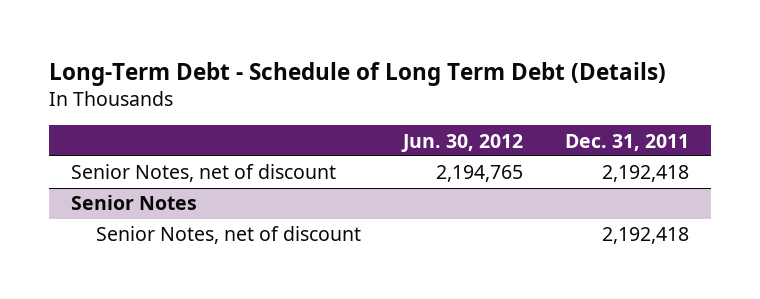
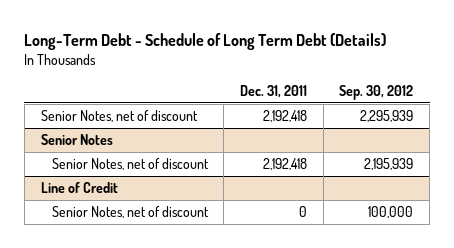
[401,133,524,152] Jun. 30, 2012 -> none
none -> [339,84,414,100] Sep. 30, 2012
none -> [40,181,118,193] Line of Credit
none -> [51,205,209,218] Senior Notes, net of discount

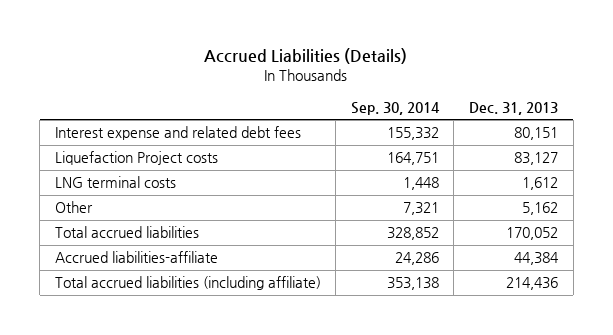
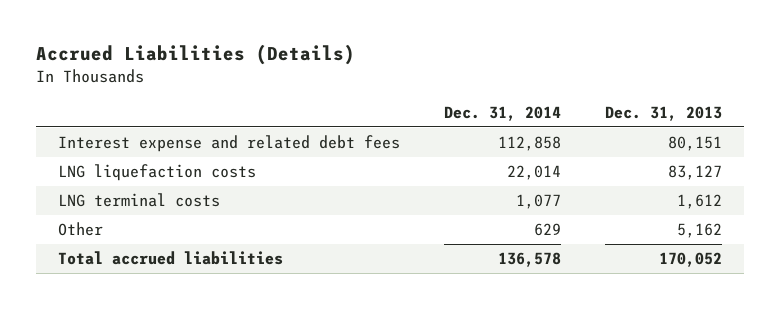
[350,101,440,115] Sep. 30, 2014 -> none
none -> [443,105,561,121] Dec. 31, 2014
[54,151,218,166] Liquefaction Project costs -> [57,163,256,181] LNG liquefaction costs
[54,251,218,264] Accrued liabilities-affiliate -> none
[54,276,321,291] Total accrued liabilities (including affiliate) -> none

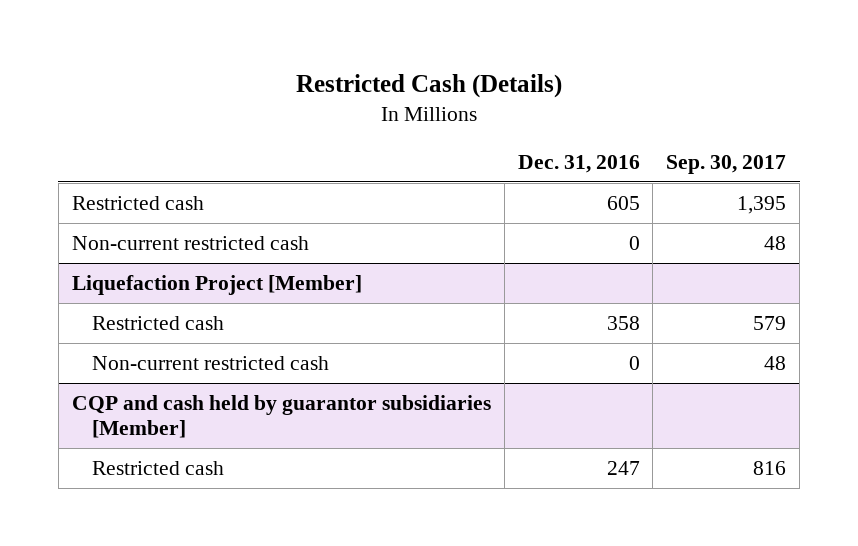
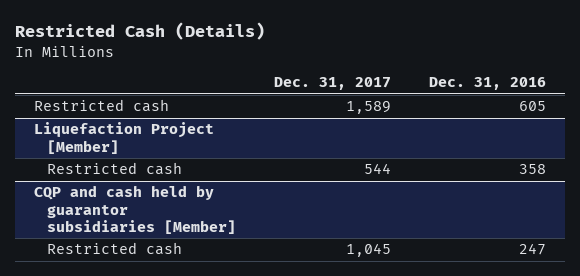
[666,155,787,175] Sep. 30, 2017 -> none
none -> [273,77,391,91] Dec. 31, 2017
[71,235,309,250] Non-current restricted cash -> none
[91,355,329,370] Non-current restricted cash -> none

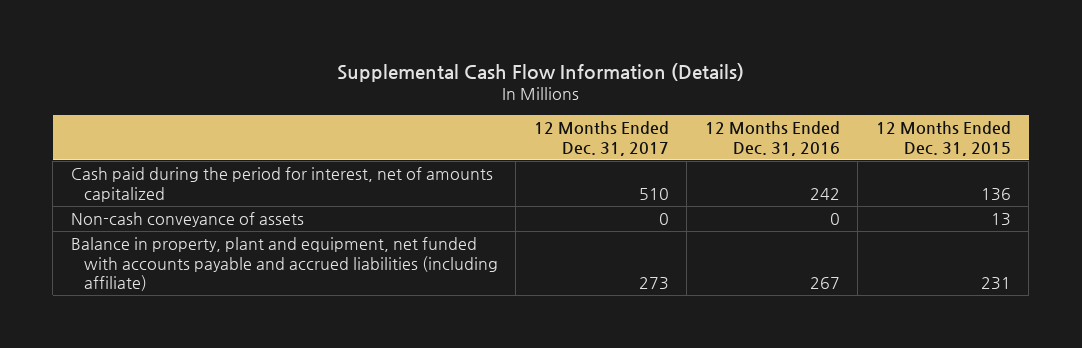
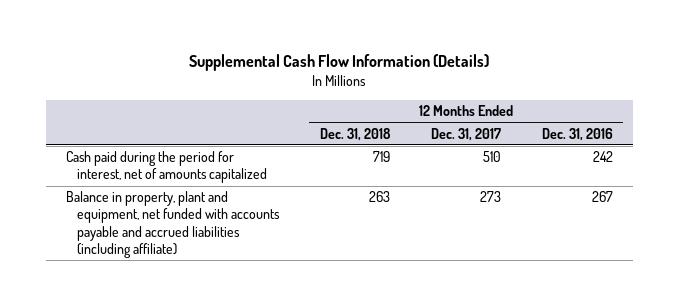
[875,121,1011,156] 12 Months Ended Dec. 31, 2015 -> none
none -> [319,127,391,141] Dec. 31, 2018
[70,212,304,228] Non-cash conveyance of assets -> none

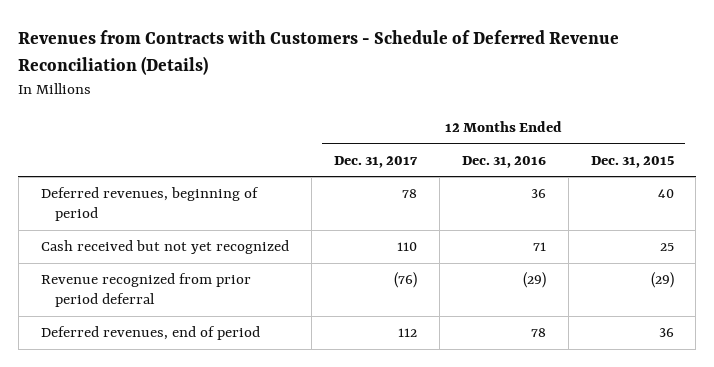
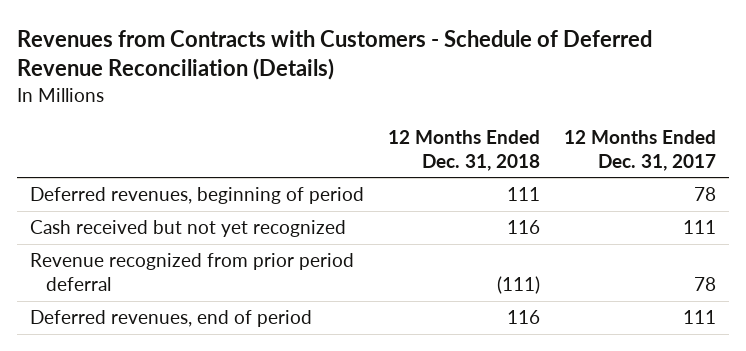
[461,155,546,168] Dec. 31, 2016 -> none
[590,155,674,168] Dec. 31, 2015 -> none
none -> [387,130,540,171] 12 Months Ended Dec. 31, 2018
[396,242,417,252] 110 -> [683,220,717,235] 111
[393,272,417,289] (76) -> [694,276,717,291] 78
[397,328,417,338] 112 -> [683,310,717,325] 111

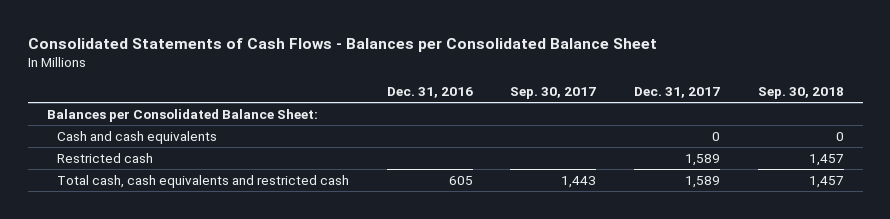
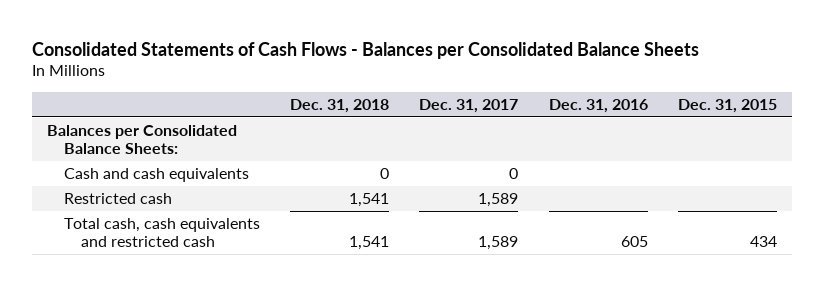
[27,37,657,52] Consolidated Statements of Cash Flows - Balances per Consolidated Balance Sheet -> [32,41,700,59] Consolidated Statements of Cash Flows - Balances per Consolidated Balance Sheets
[510,87,597,100] Sep. 30, 2017 -> none
[757,87,844,100] Sep. 30, 2018 -> none
none -> [290,98,390,113] Dec. 31, 2018
none -> [677,98,777,113] Dec. 31, 2015
[46,108,318,122] Balances per Consolidated Balance Sheet: -> [47,125,238,154] Balances per Consolidated Balance Sheets:

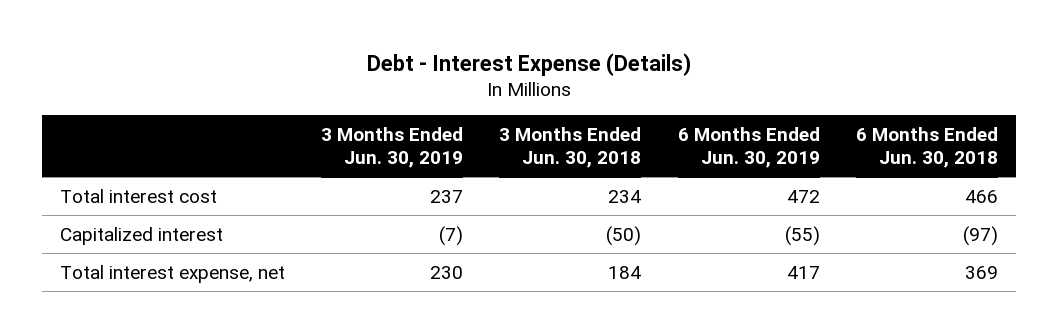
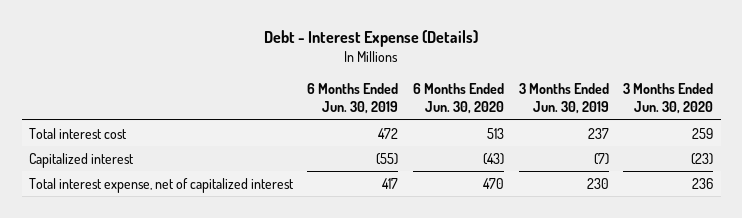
[499,126,642,168] 3 Months Ended Jun. 30, 2018 -> none
[855,126,998,168] 6 Months Ended Jun. 30, 2018 -> none
none -> [413,83,505,115] 6 Months Ended Jun. 30, 2020
none -> [623,83,714,115] 3 Months Ended Jun. 30, 2020
[59,264,285,283] Total interest expense, net -> [28,177,294,193] Total interest expense, net of capitalized interest

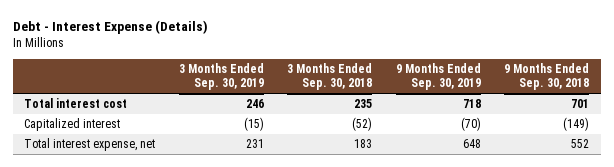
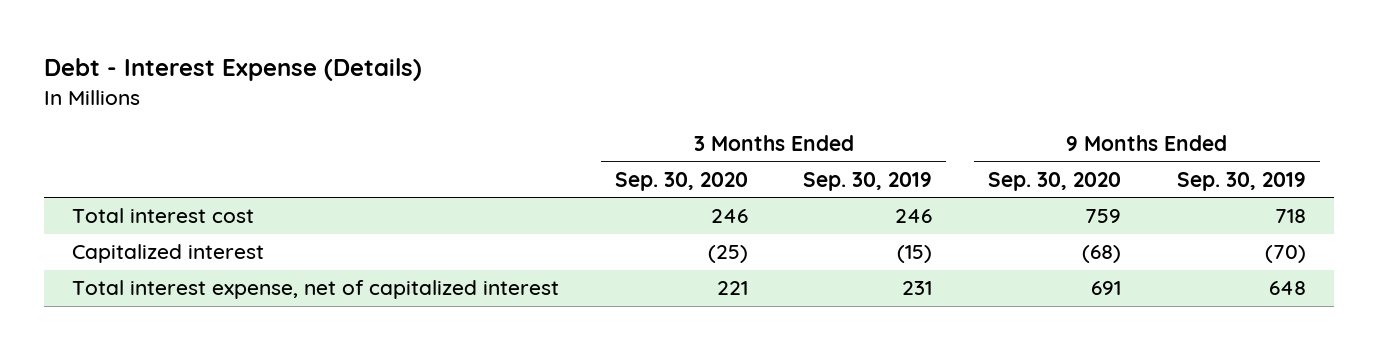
[287,63,373,91] 3 Months Ended Sep. 30, 2018 -> none
[504,63,590,91] 9 Months Ended Sep. 30, 2018 -> none
none -> [614,171,748,191] Sep. 30, 2020
none -> [988,171,1122,191] Sep. 30, 2020
[24,138,156,152] Total interest expense, net -> [71,280,559,300] Total interest expense, net of capitalized interest

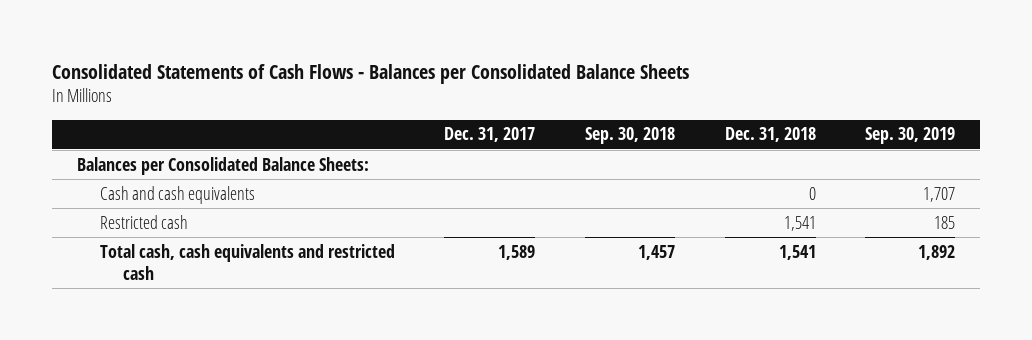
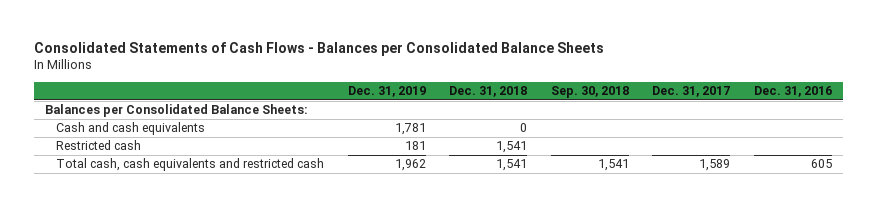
[865,127,956,145] Sep. 30, 2019 -> none
none -> [347,86,426,98] Dec. 31, 2019
none -> [753,86,832,98] Dec. 31, 2016
[638,244,676,260] 1,457 -> [597,159,629,172] 1,541

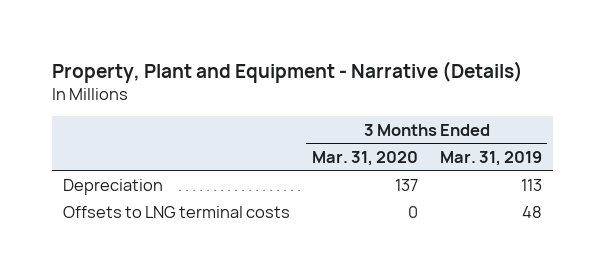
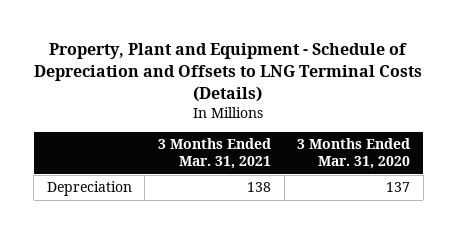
[52,60,524,83] Property, Plant and Equipment - Narrative (Details) -> [34,43,423,102] Property, Plant and Equipment - Schedule of Depreciation and Offsets to LNG Terminal Costs (Details)
[439,150,542,166] Mar. 31, 2019 -> none
none -> [157,138,271,170] 3 Months Ended Mar. 31, 2021
[63,205,291,218] Offsets to LNG terminal costs -> none

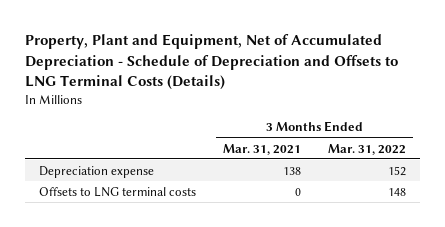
[34,43,423,102] Property, Plant and Equipment - Schedule of Depreciation and Offsets to LNG Terminal Costs (Details) -> [25,34,399,90] Property, Plant and Equipment, Net of Accumulated Depreciation - Schedule of Depreciation and Offsets to LNG Terminal Costs (Details)
[297,138,411,170] 3 Months Ended Mar. 31, 2020 -> none
none -> [328,143,407,155] Mar. 31, 2022
[46,181,132,197] Depreciation -> [38,165,154,178] Depreciation expense
none -> [38,186,196,197] Offsets to LNG terminal costs

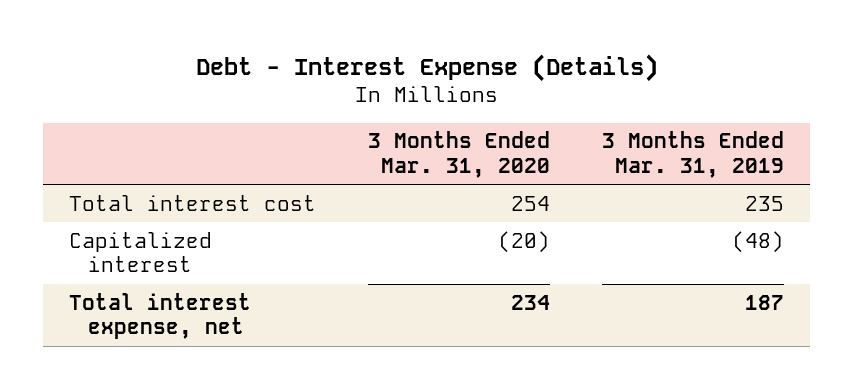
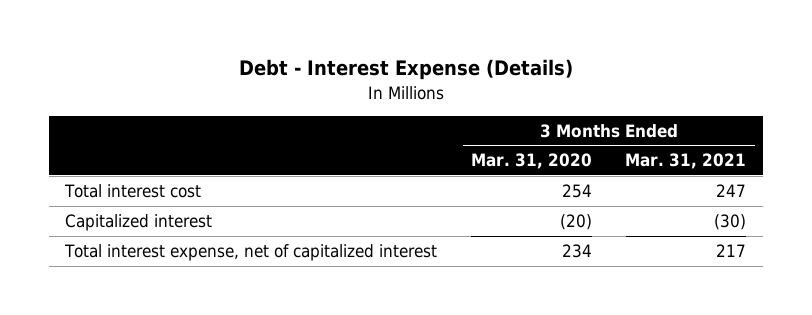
[601,131,784,178] 3 Months Ended Mar. 31, 2019 -> none
none -> [625,153,747,170] Mar. 31, 2021
[69,292,252,340] Total interest expense, net -> [64,244,438,262] Total interest expense, net of capitalized interest

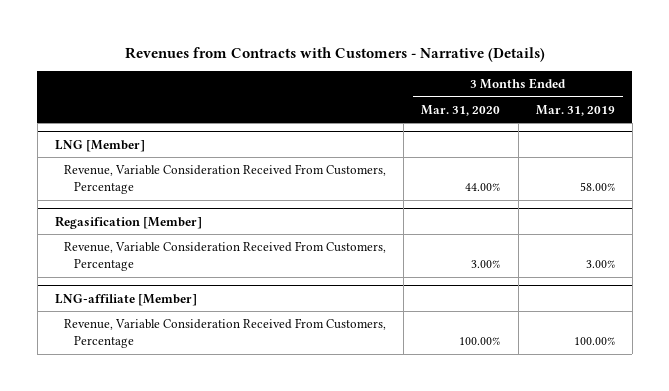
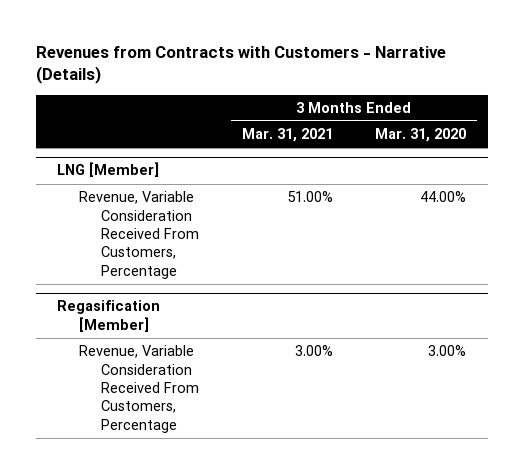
[535,104,615,116] Mar. 31, 2019 -> none
none -> [241,128,333,143] Mar. 31, 2021
[54,293,197,306] LNG-affiliate [Member] -> none
[64,318,387,349] Revenue, Variable Consideration Received From Customers, Percentage -> none

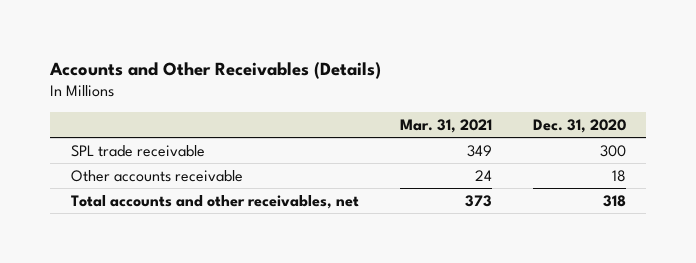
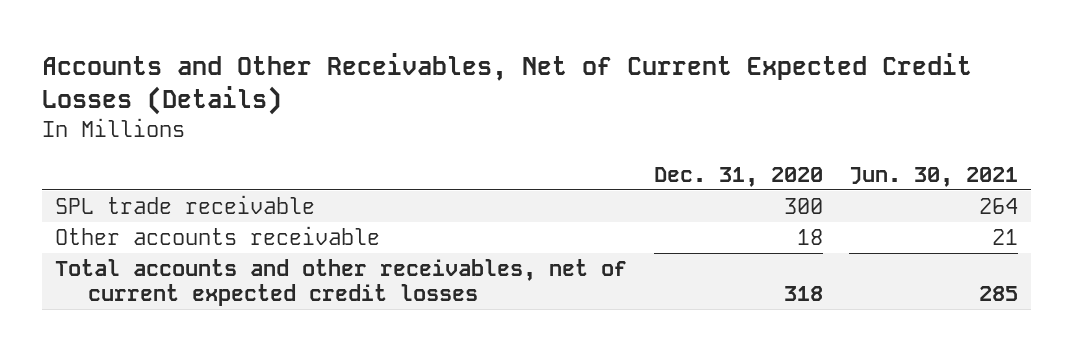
[49,61,382,79] Accounts and Other Receivables (Details) -> [42,53,973,116] Accounts and Other Receivables, Net of Current Expected Credit Losses (Details)
[399,119,492,134] Mar. 31, 2021 -> none
none -> [849,166,1019,187] Jun. 30, 2021
[70,194,359,209] Total accounts and other receivables, net -> [55,259,628,306] Total accounts and other receivables, net of current expected credit losses

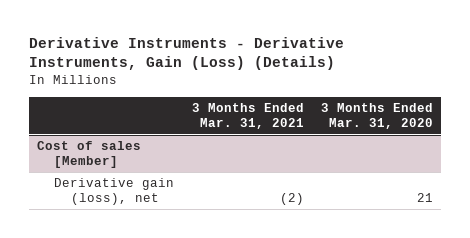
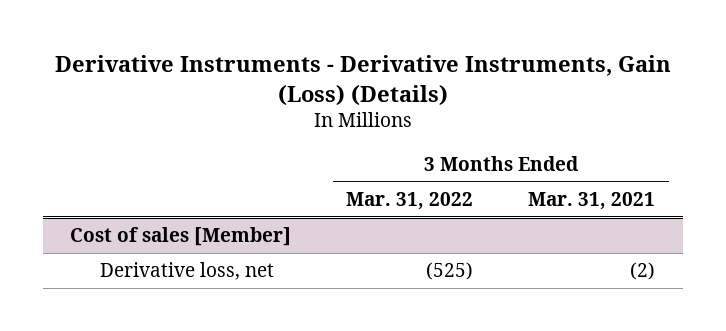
[320,103,433,129] 3 Months Ended Mar. 31, 2020 -> none
none -> [346,191,474,210] Mar. 31, 2022
[54,178,175,205] Derivative gain (loss), net -> [99,262,274,281] Derivative loss, net

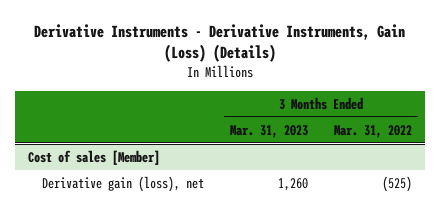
[528,191,656,210] Mar. 31, 2021 -> none
none -> [230,124,309,138] Mar. 31, 2023
[99,262,274,281] Derivative loss, net -> [42,175,205,192] Derivative gain (loss), net

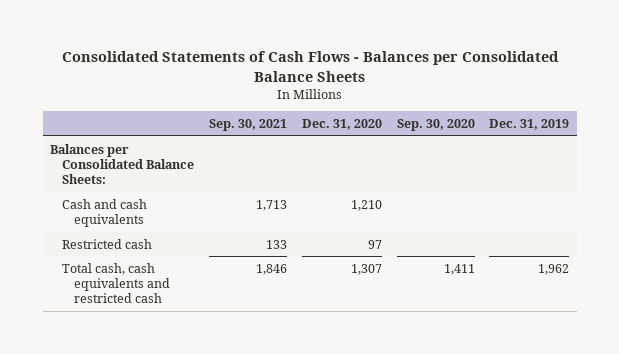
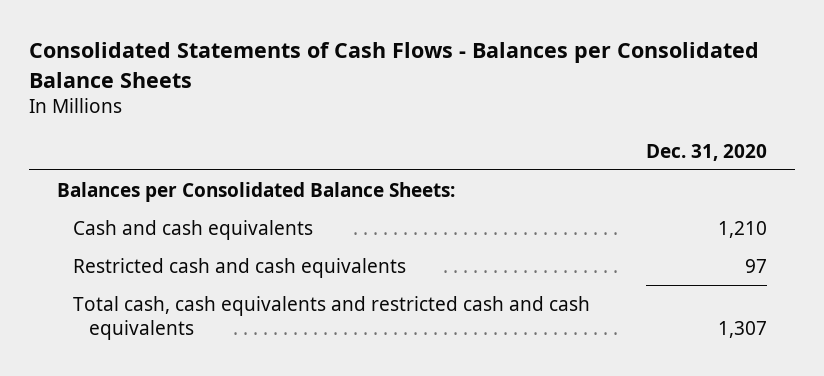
[208,118,287,131] Sep. 30, 2021 -> none
[396,118,475,131] Sep. 30, 2020 -> none
[489,118,570,130] Dec. 31, 2019 -> none
[62,238,153,249] Restricted cash -> [73,257,407,278] Restricted cash and cash equivalents
[62,262,170,304] Total cash, cash equivalents and restricted cash -> [73,295,591,340] Total cash, cash equivalents and restricted cash and cash equivalents

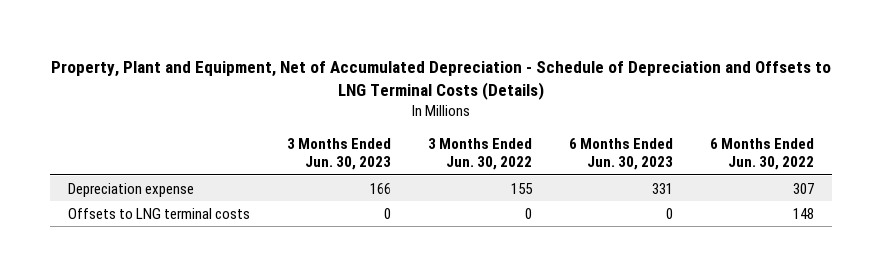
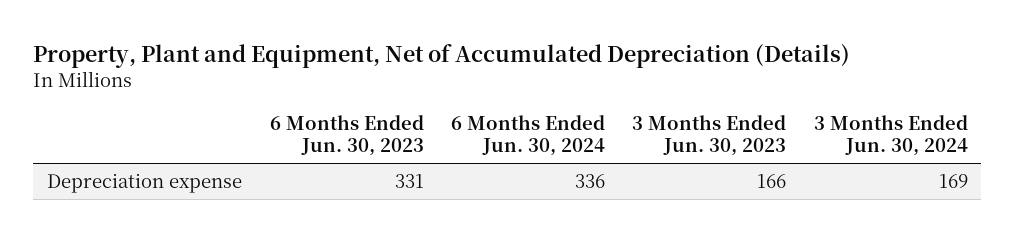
[51,60,832,101] Property, Plant and Equipment, Net of Accumulated Depreciation - Schedule of Depreciation and Offsets to LNG Terminal Costs (Details) -> [33,44,851,69] Property, Plant and Equipment, Net of Accumulated Depreciation (Details)
[428,138,533,171] 3 Months Ended Jun. 30, 2022 -> none
[709,138,814,171] 6 Months Ended Jun. 30, 2022 -> none
none -> [450,115,605,157] 6 Months Ended Jun. 30, 2024
none -> [813,115,968,157] 3 Months Ended Jun. 30, 2024
[68,208,251,220] Offsets to LNG terminal costs -> none

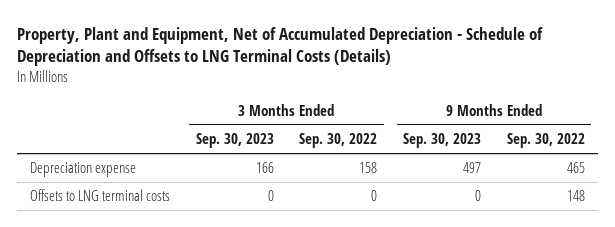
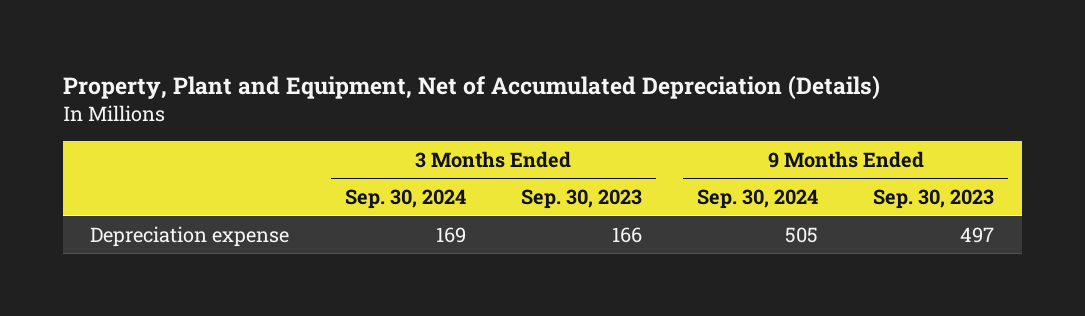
[16,26,543,67] Property, Plant and Equipment, Net of Accumulated Depreciation - Schedule of Depreciation and Offsets to LNG Terminal Costs (Details) -> [62,74,880,100] Property, Plant and Equipment, Net of Accumulated Depreciation (Details)
[299,133,378,149] Sep. 30, 2022 -> none
[506,133,585,149] Sep. 30, 2022 -> none
none -> [344,189,466,210] Sep. 30, 2024
none -> [697,189,819,210] Sep. 30, 2024
[29,189,170,202] Offsets to LNG terminal costs -> none

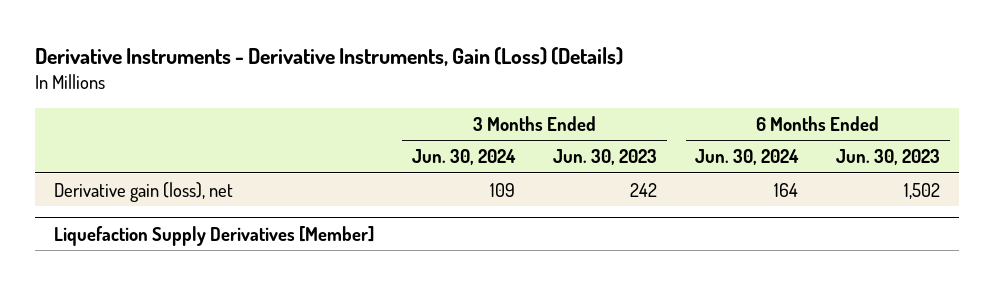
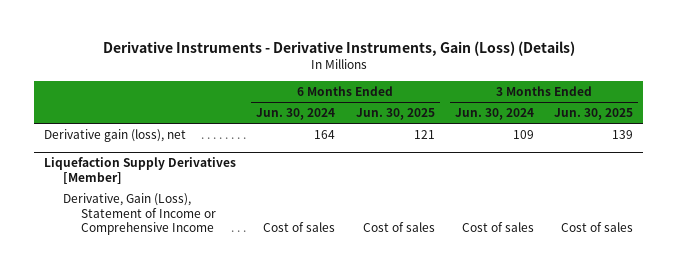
[553,149,658,166] Jun. 30, 2023 -> none
[836,149,941,166] Jun. 30, 2023 -> none
none -> [355,108,435,121] Jun. 30, 2025
none -> [553,108,633,121] Jun. 30, 2025
none -> [62,192,217,236] Derivative, Gain (Loss), Statement of Income or Comprehensive Income

